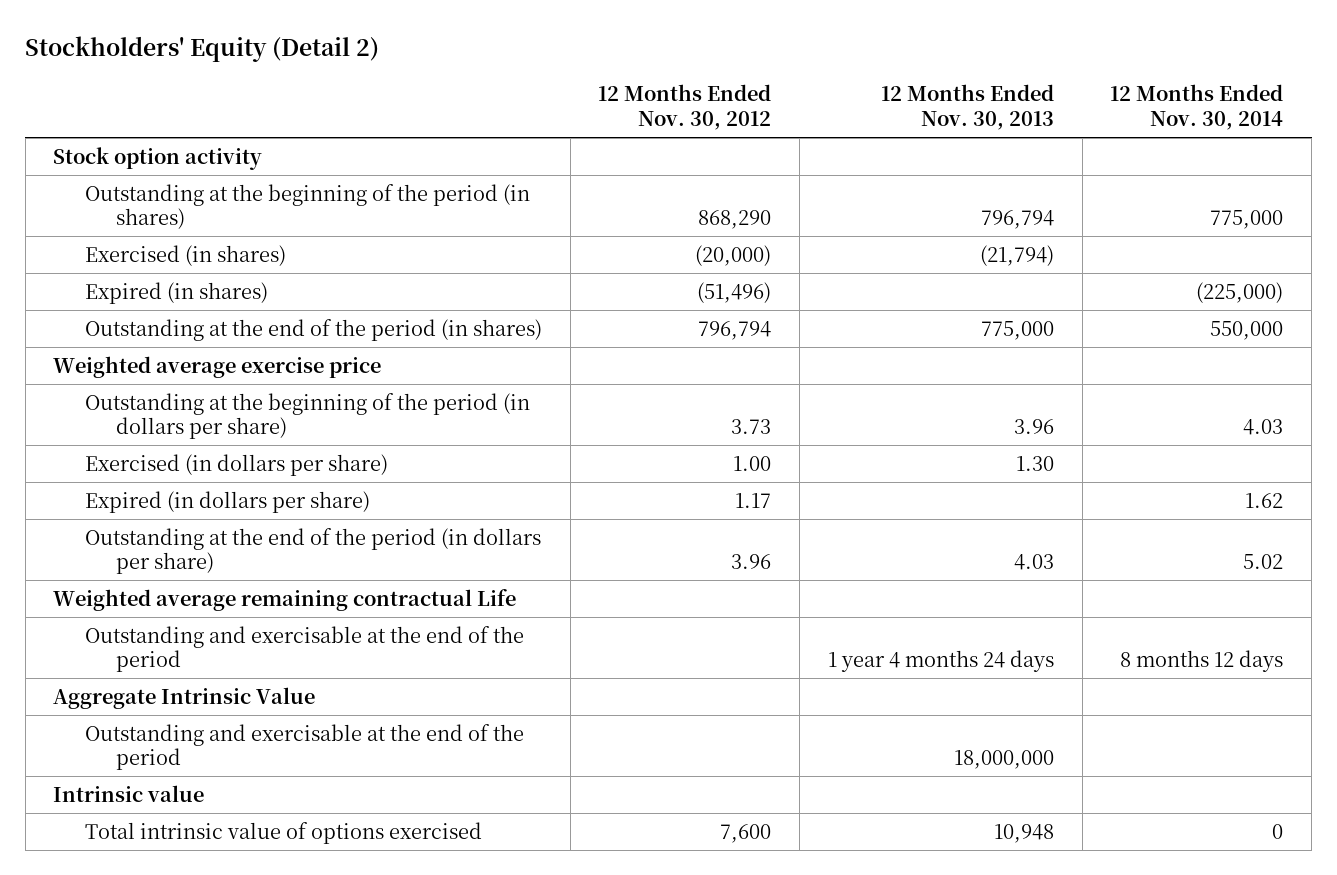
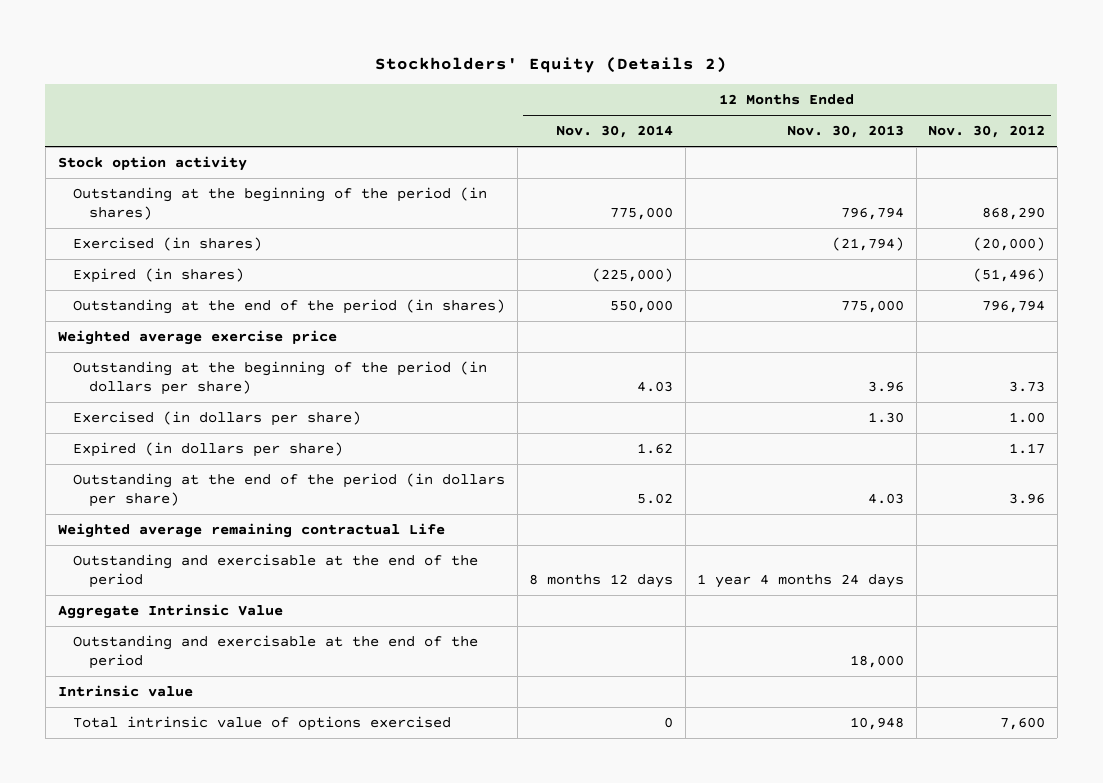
[25,35,380,62] Stockholders' Equity (Detail 2) -> [375,57,728,74] Stockholders' Equity (Details 2)
[953,750,1054,770] 18,000,000 -> [850,655,905,669] 18,000

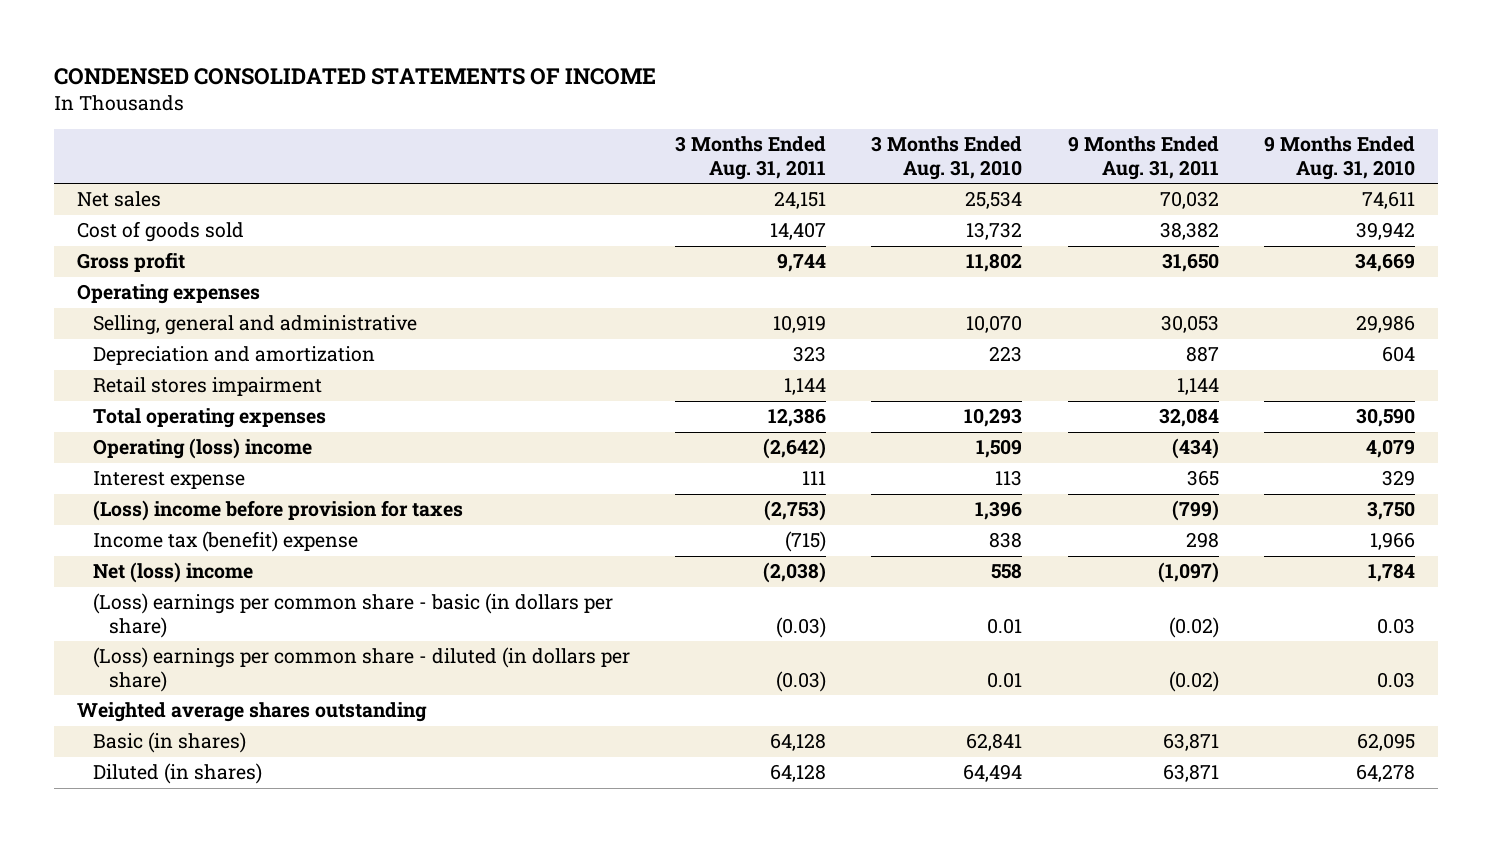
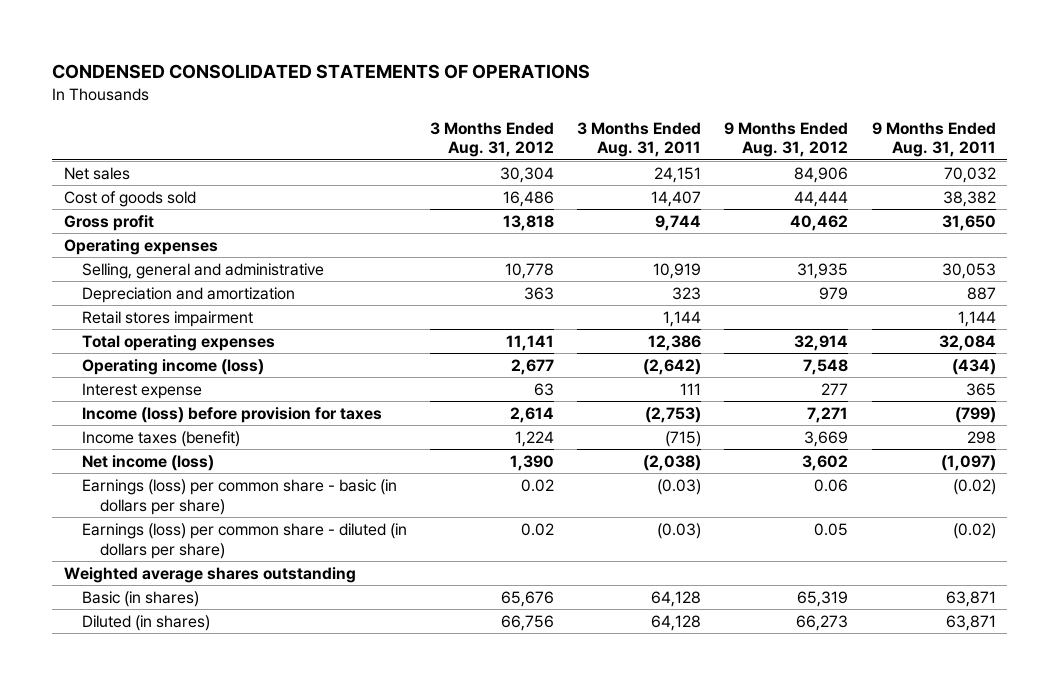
[53,67,656,85] CONDENSED CONSOLIDATED STATEMENTS OF INCOME -> [52,63,591,79] CONDENSED CONSOLIDATED STATEMENTS OF OPERATIONS
[871,136,1023,180] 3 Months Ended Aug. 31, 2010 -> none
[1264,136,1416,180] 9 Months Ended Aug. 31, 2010 -> none
none -> [430,121,555,158] 3 Months Ended Aug. 31, 2012
none -> [724,121,849,158] 9 Months Ended Aug. 31, 2012
[92,438,312,460] Operating (loss) income -> [82,358,265,375] Operating income (loss)
[92,500,463,522] (Loss) income before provision for taxes -> [82,406,383,423] Income (loss) before provision for taxes
[92,531,358,553] Income tax (benefit) expense -> [82,430,241,447] Income taxes (benefit)
[92,562,253,584] Net (loss) income -> [82,454,215,471] Net income (loss)
[92,593,613,638] (Loss) earnings per common share - basic (in dollars per share) -> [82,478,398,515] Earnings (loss) per common share - basic (in dollars per share)
[92,647,630,692] (Loss) earnings per common share - diluted (in dollars per share) -> [82,522,408,559] Earnings (loss) per common share - diluted (in dollars per share)

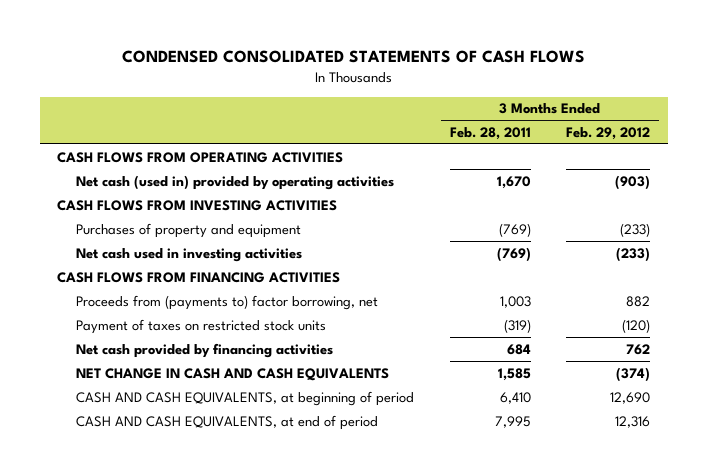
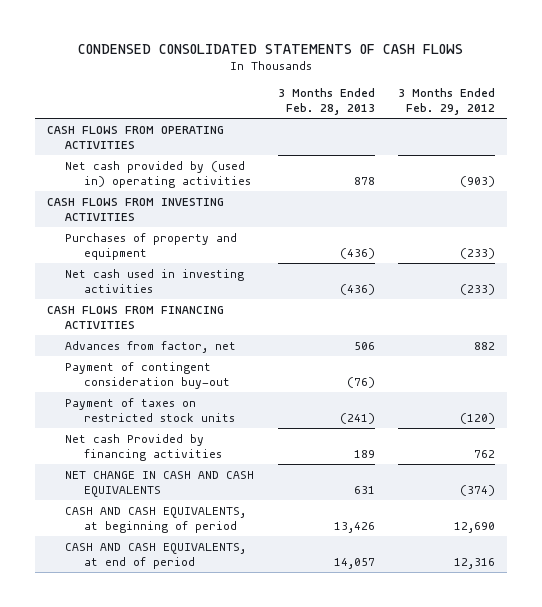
[449,126,531,140] Feb. 28, 2011 -> none
none -> [277,87,375,115] 3 Months Ended Feb. 28, 2013
[76,174,395,190] Net cash (used in) provided by operating activities -> [65,160,252,188] Net cash provided by (used in) operating activities
[76,294,379,310] Proceeds from (payments to) factor borrowing, net -> [65,340,237,353] Advances from factor, net
none -> [65,361,231,389] Payment of contingent consideration buy-out
[76,342,334,358] Net cash provided by financing activities -> [65,433,223,461] Net cash Provided by financing activities

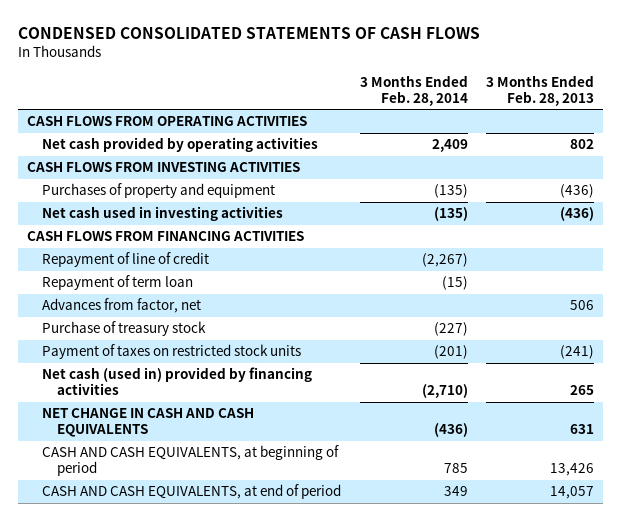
[398,87,496,115] 3 Months Ended Feb. 29, 2012 -> none
none -> [359,74,468,106] 3 Months Ended Feb. 28, 2014
[65,160,252,188] Net cash provided by (used in) operating activities -> [42,137,319,153] Net cash provided by operating activities
[353,176,375,185] 878 -> [569,139,594,150] 802
none -> [42,252,210,268] Repayment of line of credit
none -> [42,275,194,291] Repayment of term loan
[65,361,231,389] Payment of contingent consideration buy-out -> none
none -> [42,321,207,337] Purchase of treasury stock
[65,433,223,461] Net cash Provided by financing activities -> [42,367,313,396] Net cash (used in) provided by financing activities
[353,449,375,458] 189 -> [569,385,594,396] 265

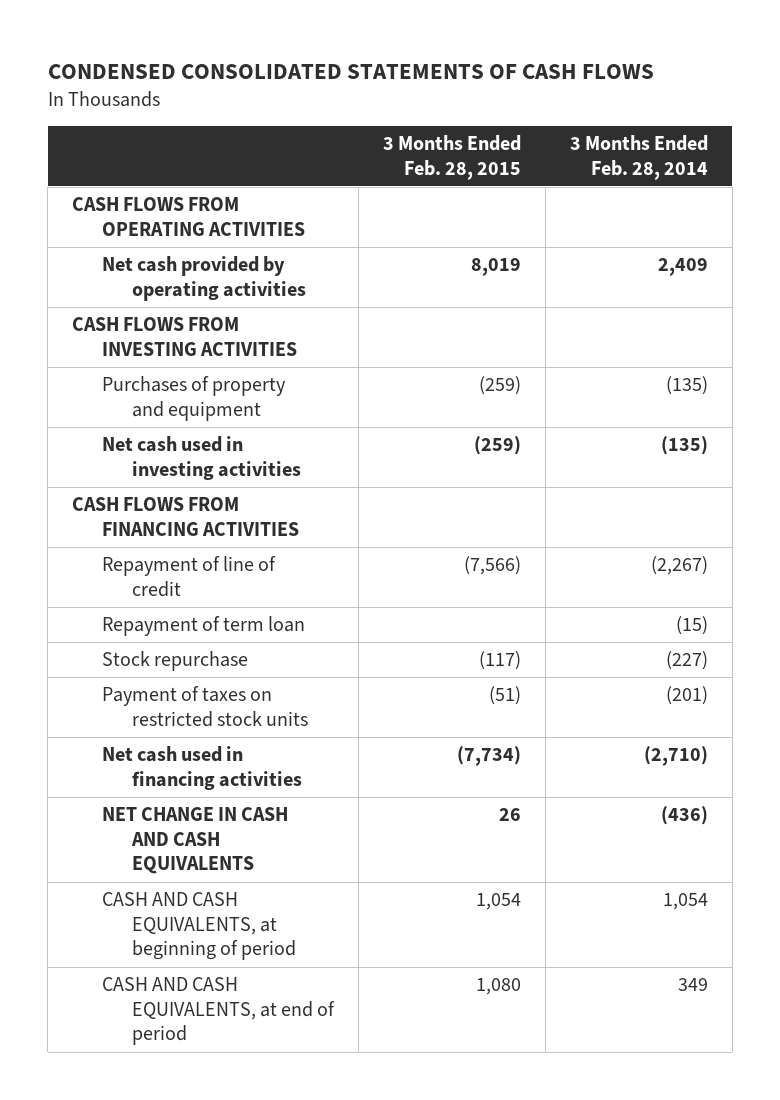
[485,74,594,106] 3 Months Ended Feb. 28, 2013 -> none
none -> [383,135,522,180] 3 Months Ended Feb. 28, 2015
[42,298,202,314] Advances from factor, net -> none
[42,321,207,337] Purchase of treasury stock -> [102,651,249,672] Stock repurchase
[42,367,313,396] Net cash (used in) provided by financing activities -> [102,746,303,790] Net cash used in financing activities
[443,463,468,474] 785 -> [662,893,708,911] 1,054

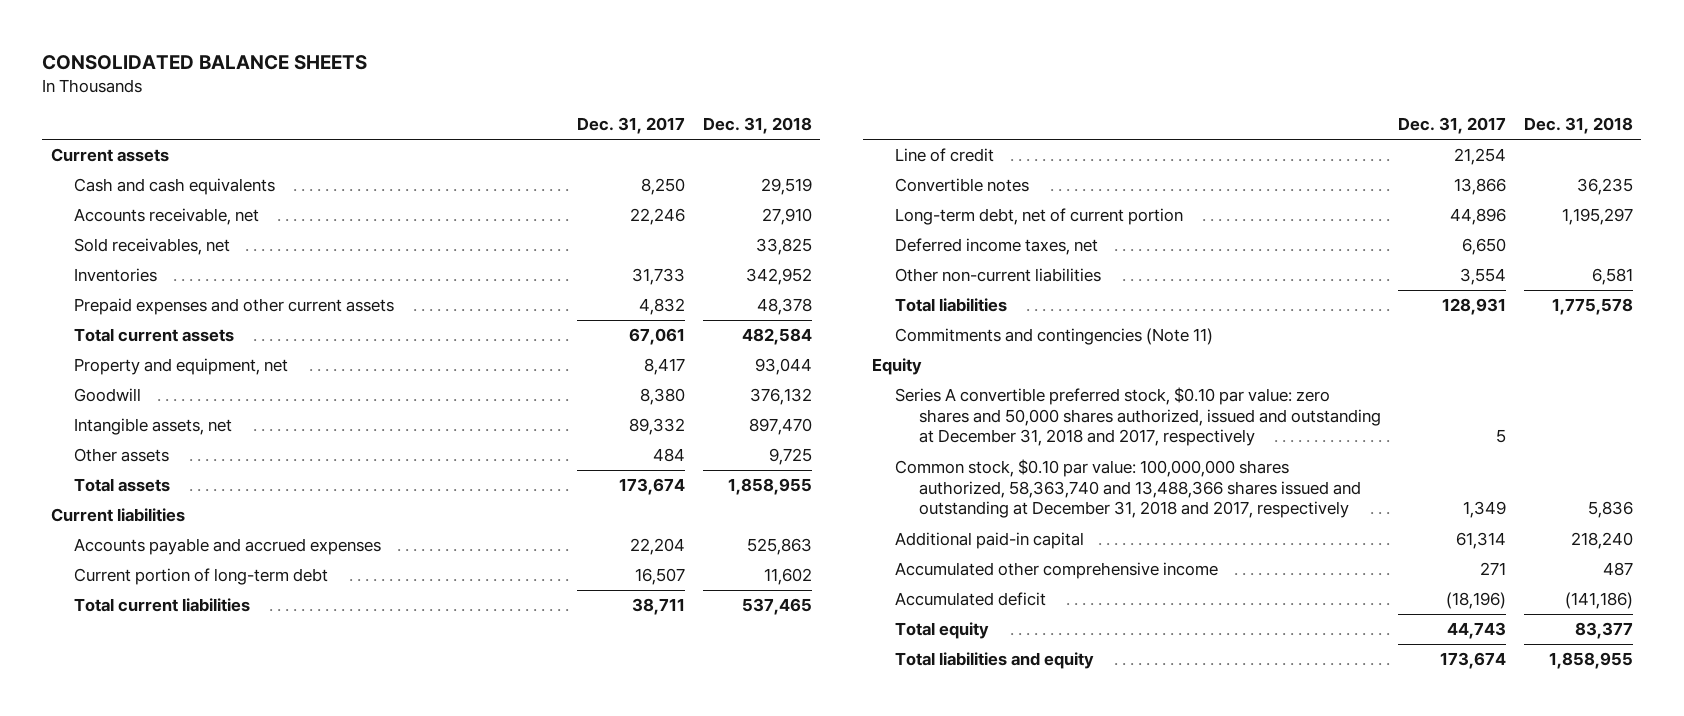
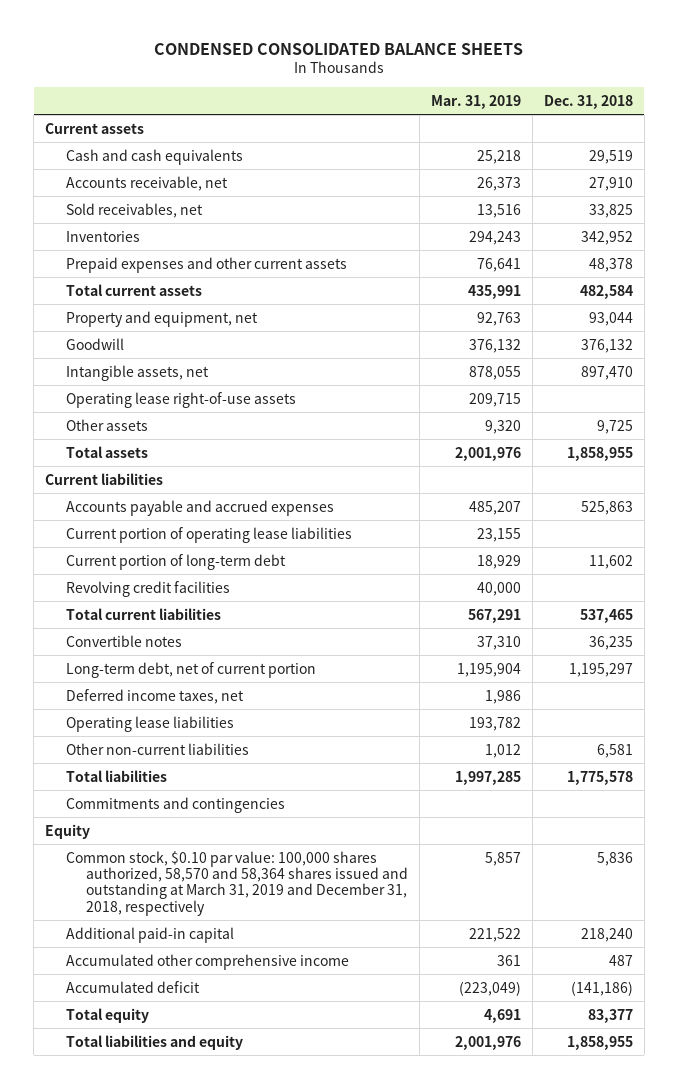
[42,54,368,70] CONSOLIDATED BALANCE SHEETS -> [153,42,523,55] CONDENSED CONSOLIDATED BALANCE SHEETS
[577,117,686,135] Dec. 31, 2017 -> none
none -> [430,94,521,109] Mar. 31, 2019
none -> [65,391,296,408] Operating lease right-of-use assets
none -> [65,526,352,543] Current portion of operating lease liabilities
none -> [65,580,230,597] Revolving credit facilities
[895,148,995,163] Line of credit -> none
none -> [65,715,234,732] Operating lease liabilities
[895,328,1214,346] Commitments and contingencies (Note 11) -> [65,796,285,813] Commitments and contingencies
[895,387,1381,447] Series A convertible preferred stock, $0.10 par value: zero shares and 50,000 shares authorized, issued and outstanding at December 31, 2018 and 2017, respectively -> none
[895,459,1361,519] Common stock, $0.10 par value: 100,000,000 shares authorized, 58,363,740 and 13,488,366 shares issued and outstanding at December 31, 2018 and 2017, respectively -> [65,850,409,916] Common stock, $0.10 par value: 100,000 shares authorized, 58,570 and 58,364 shares issued and outstanding at March 31, 2019 and December 31, 2018, respectively

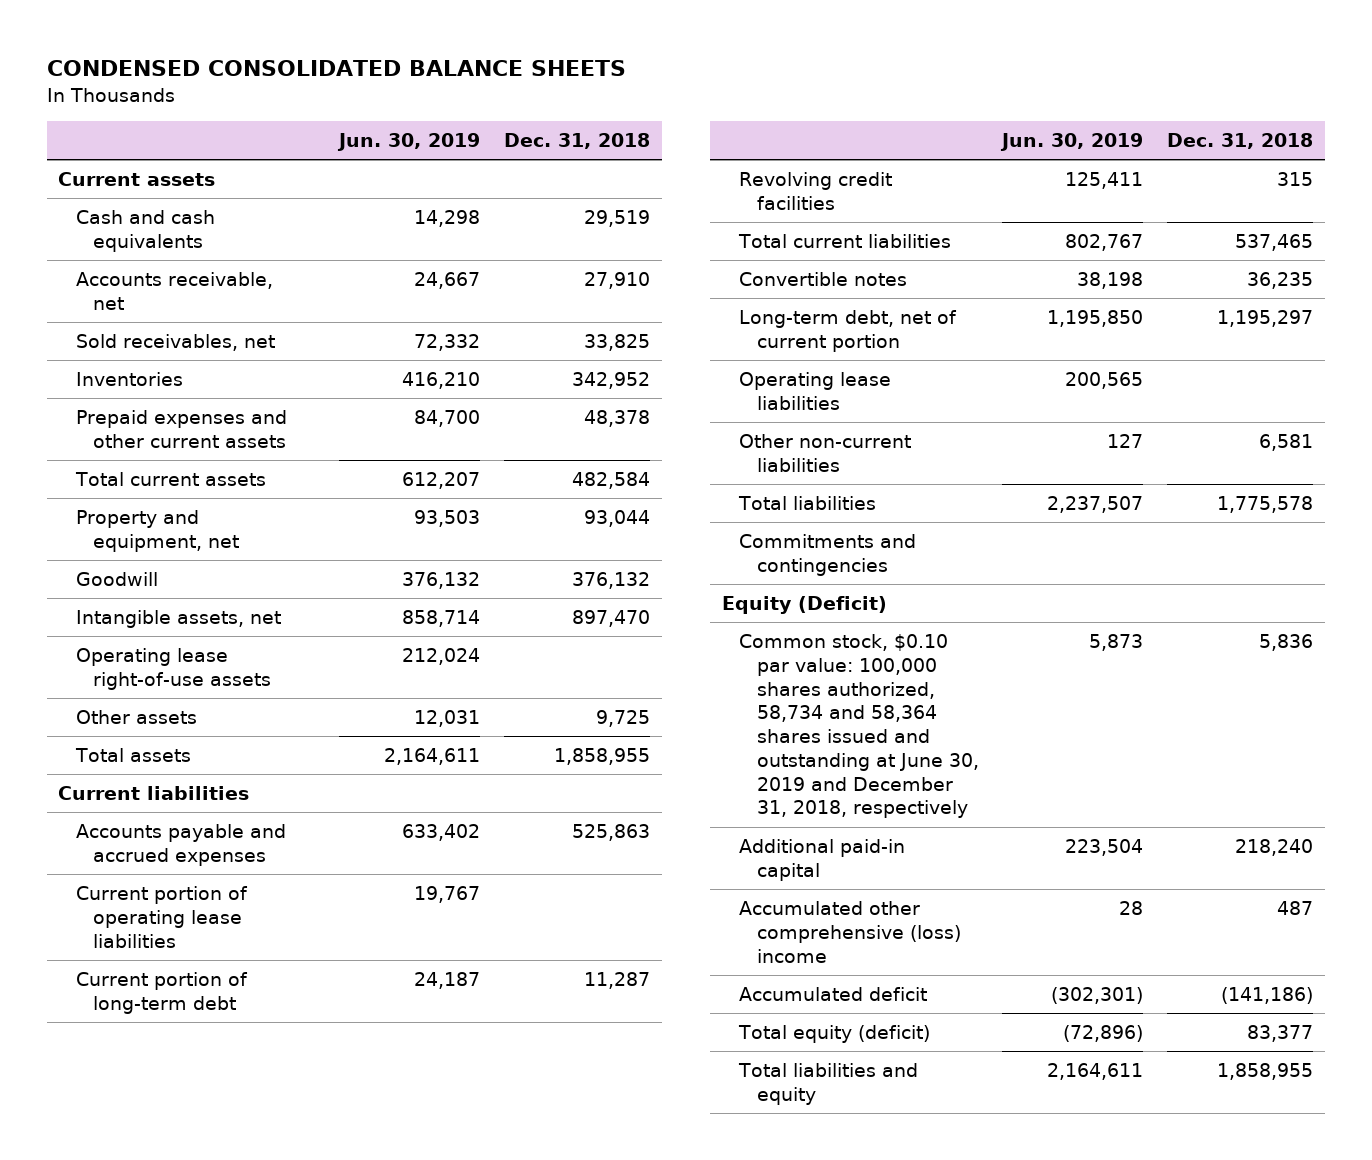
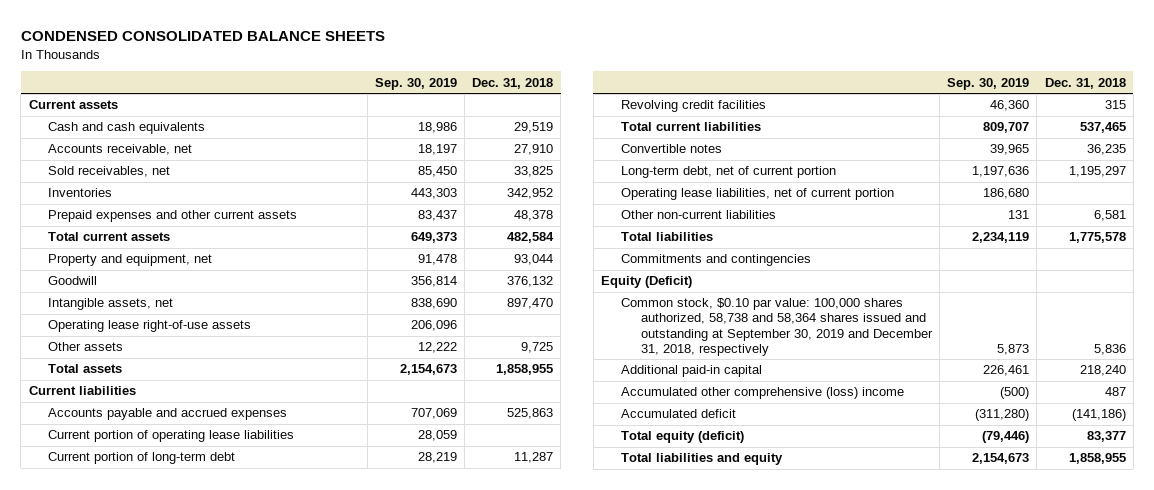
[337,133,481,152] Jun. 30, 2019 -> none
none -> [374,77,457,90] Sep. 30, 2019
[739,372,892,410] Operating lease liabilities -> [620,188,894,201] Operating lease liabilities, net of current portion
[739,634,979,819] Common stock, $0.10 par value: 100,000 shares authorized, 58,734 and 58,364 shares issued and outstanding at June 30, 2019 and December 31, 2018, respectively -> [620,298,933,356] Common stock, $0.10 par value: 100,000 shares authorized, 58,738 and 58,364 shares issued and outstanding at September 30, 2019 and December 31, 2018, respectively

